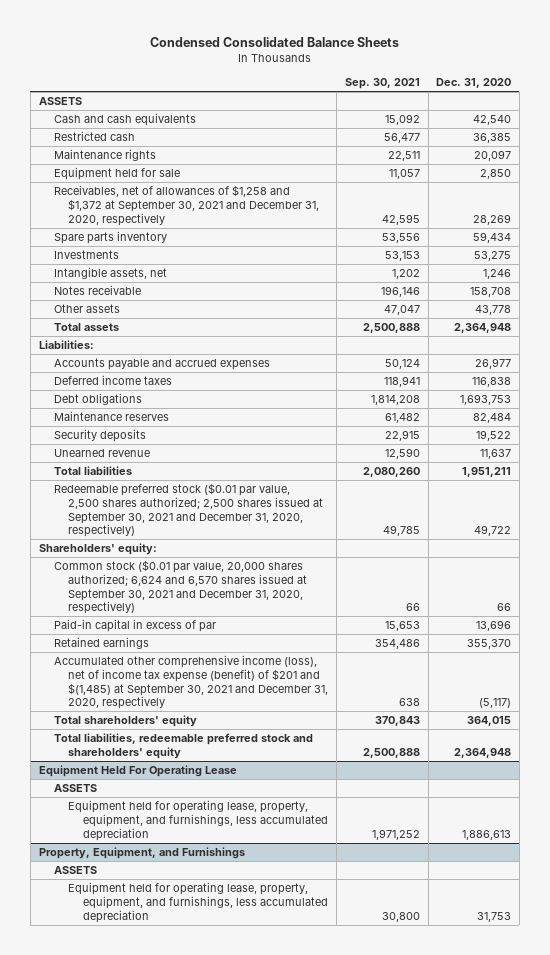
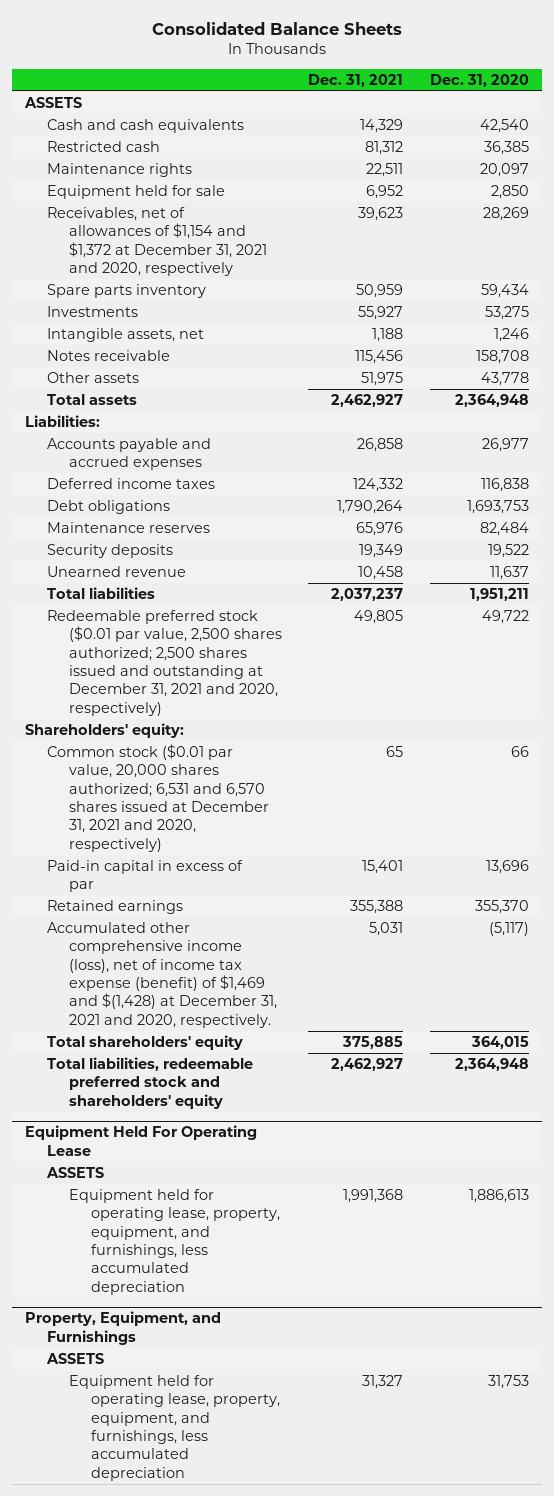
[149,37,399,48] Condensed Consolidated Balance Sheets -> [152,21,403,35] Consolidated Balance Sheets
[344,78,420,90] Sep. 30, 2021 -> none
none -> [308,73,404,87] Dec. 31, 2021
[53,185,320,226] Receivables, net of allowances of $1,258 and $1,372 at September 30, 2021 and December 31, 2020, respectively -> [47,207,267,277] Receivables, net of allowances of $1,154 and $1,372 at December 31, 2021 and 2020, respectively
[53,483,324,538] Redeemable preferred stock ($0.01 par value, 2,500 shares authorized; 2,500 shares issued at September 30, 2021 and December 31, 2020, respectively) -> [47,610,282,716] Redeemable preferred stock ($0.01 par value, 2,500 shares authorized; 2,500 shares issued and outstanding at December 31, 2021 and 2020, respectively)
[53,560,308,615] Common stock ($0.01 par value, 20,000 shares authorized; 6,624 and 6,570 shares issued at September 30, 2021 and December 31, 2020, respectively) -> [47,744,269,852] Common stock ($0.01 par value, 20,000 shares authorized; 6,531 and 6,570 shares issued at December 31, 2021 and 2020, respectively)
[53,655,329,710] Accumulated other comprehensive income (loss), net of income tax expense (benefit) of $201 and $(1,485) at September 30, 2021 and December 31, 2020, respectively -> [47,922,277,1028] Accumulated other comprehensive income (loss), net of income tax expense (benefit) of $1,469 and $(1,428) at December 31, 2021 and 2020, respectively.

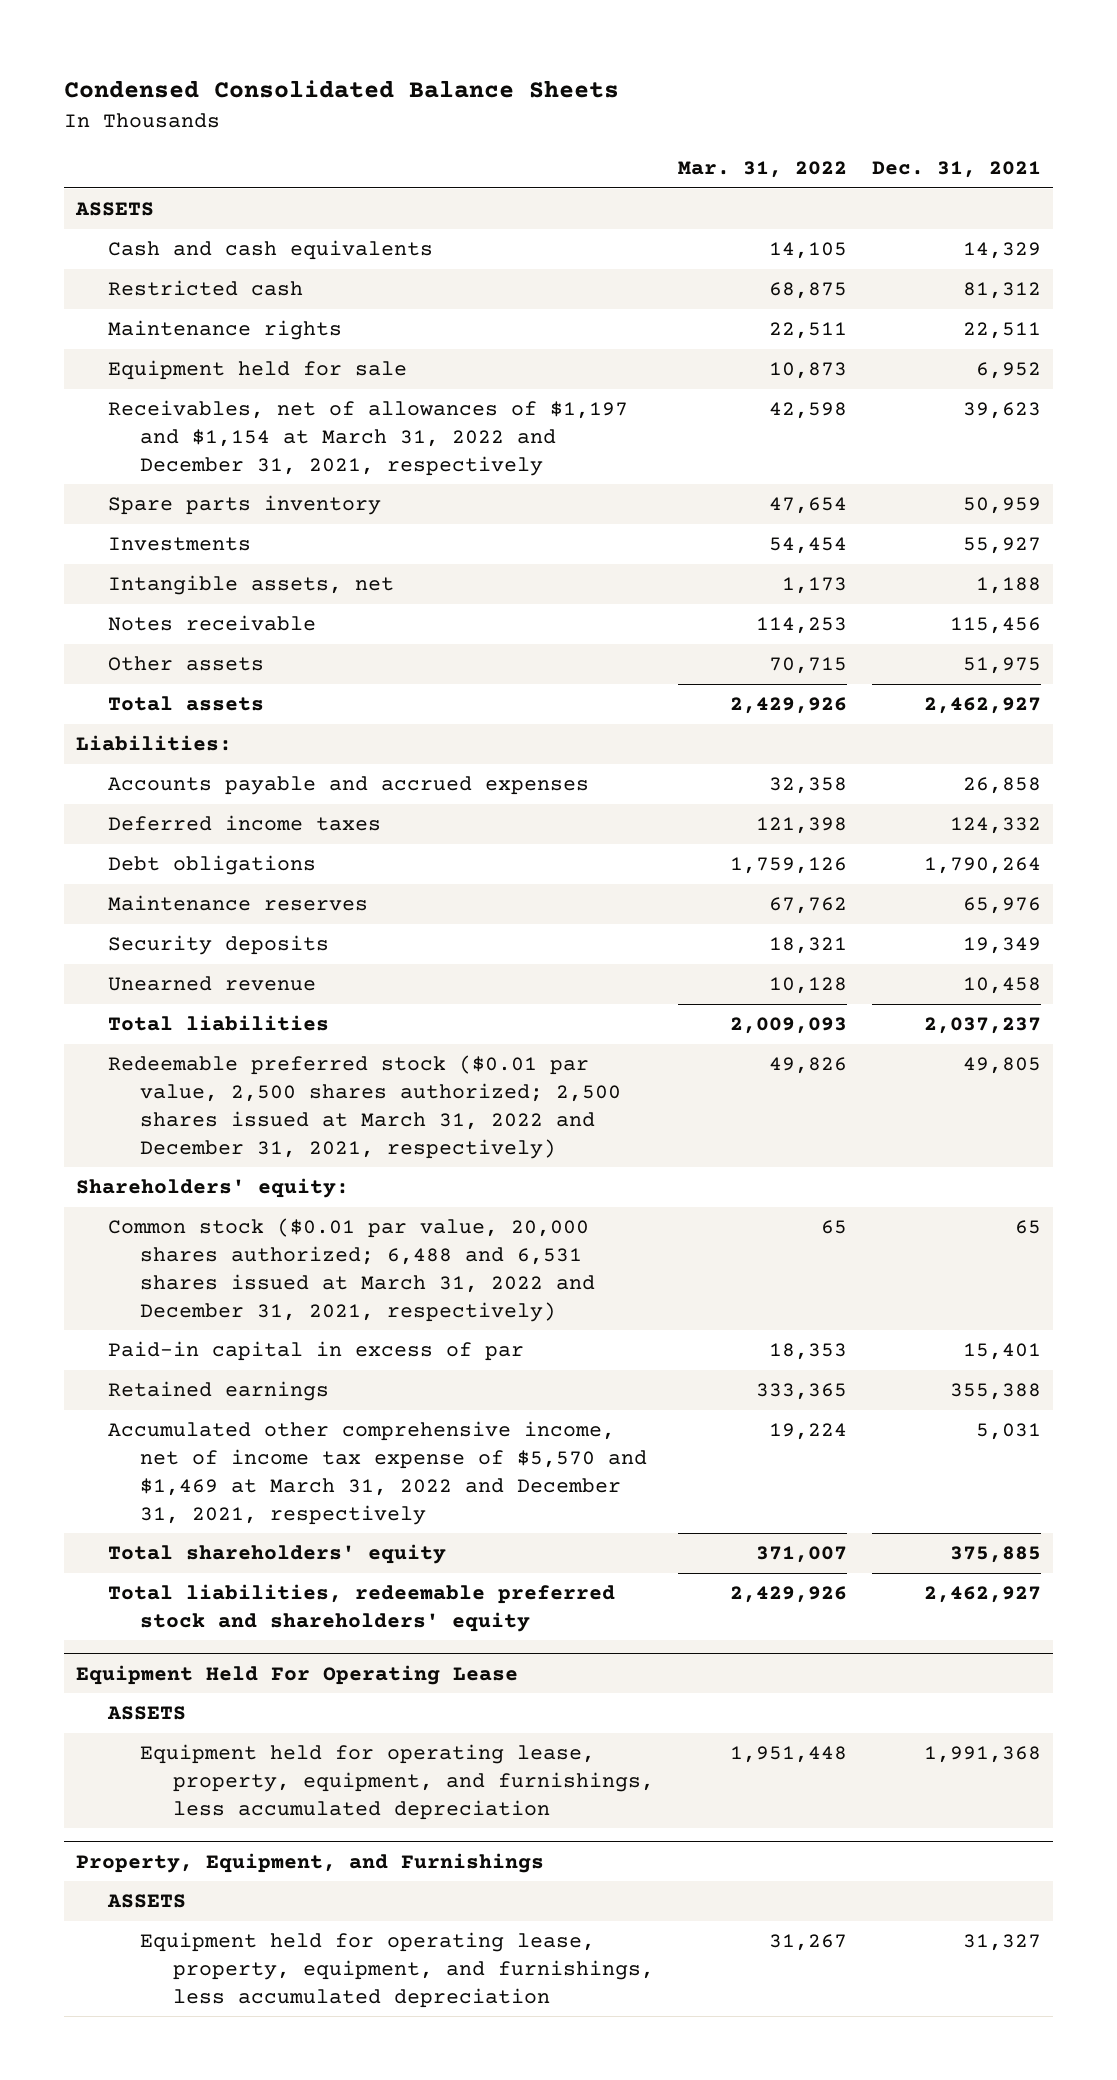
[152,21,403,35] Consolidated Balance Sheets -> [63,80,619,99] Condensed Consolidated Balance Sheets
[430,73,530,87] Dec. 31, 2020 -> none
none -> [678,161,848,179] Mar. 31, 2022
[47,207,267,277] Receivables, net of allowances of $1,154 and $1,372 at December 31, 2021 and 2020, respectively -> [108,400,629,476] Receivables, net of allowances of $1,197 and $1,154 at March 31, 2022 and December 31, 2021, respectively
[47,610,282,716] Redeemable preferred stock ($0.01 par value, 2,500 shares authorized; 2,500 shares issued and outstanding at December 31, 2021 and 2020, respectively) -> [108,1055,622,1159] Redeemable preferred stock ($0.01 par value, 2,500 shares authorized; 2,500 shares issued at March 31, 2022 and December 31, 2021, respectively)
[47,744,269,852] Common stock ($0.01 par value, 20,000 shares authorized; 6,531 and 6,570 shares issued at December 31, 2021 and 2020, respectively) -> [108,1218,596,1322] Common stock ($0.01 par value, 20,000 shares authorized; 6,488 and 6,531 shares issued at March 31, 2022 and December 31, 2021, respectively)
[47,922,277,1028] Accumulated other comprehensive income (loss), net of income tax expense (benefit) of $1,469 and $(1,428) at December 31, 2021 and 2020, respectively. -> [108,1421,648,1525] Accumulated other comprehensive income, net of income tax expense of $5,570 and $1,469 at March 31, 2022 and December 31, 2021, respectively

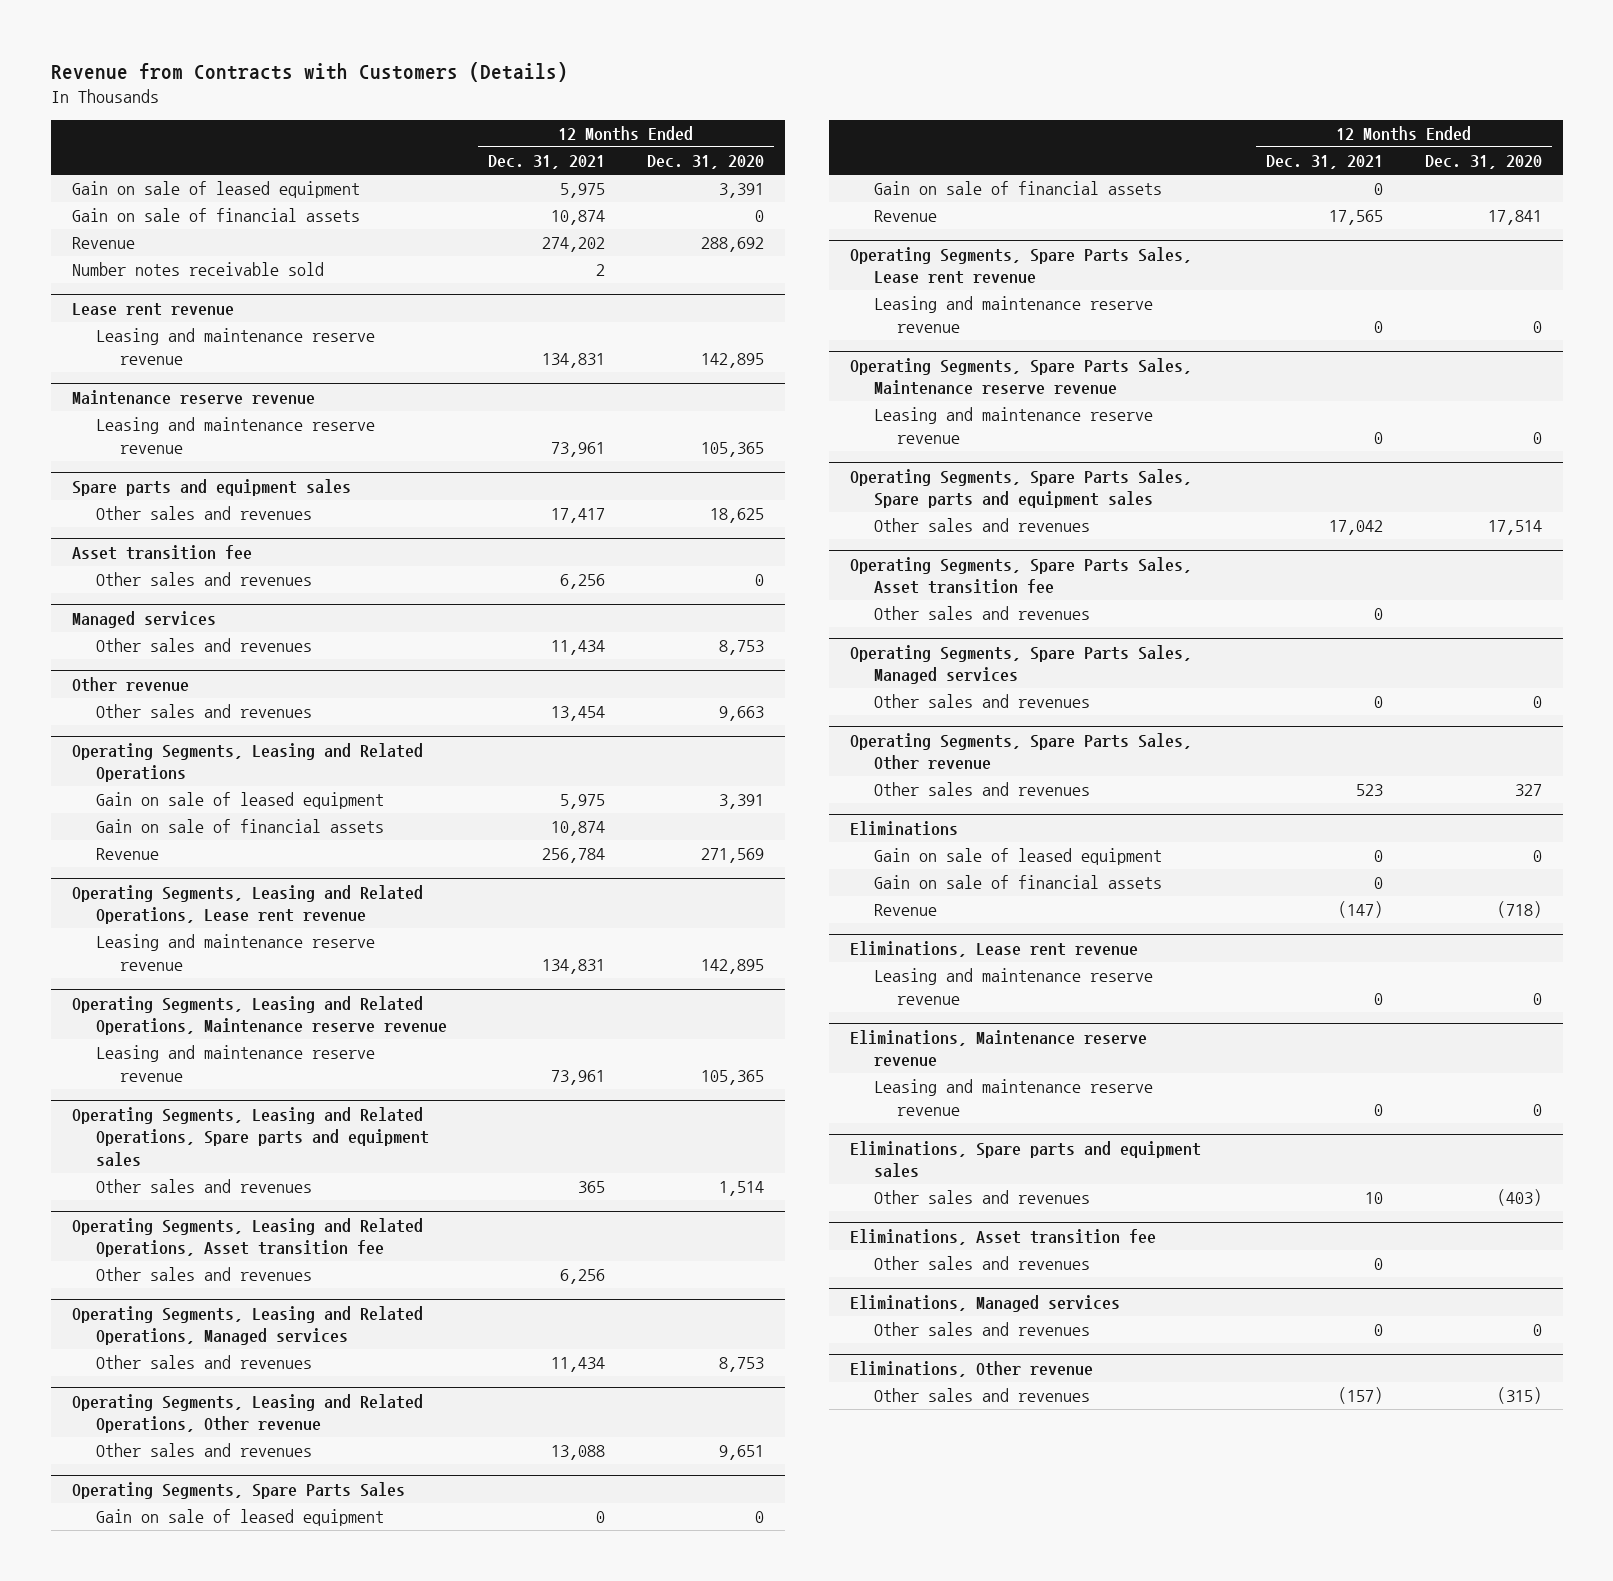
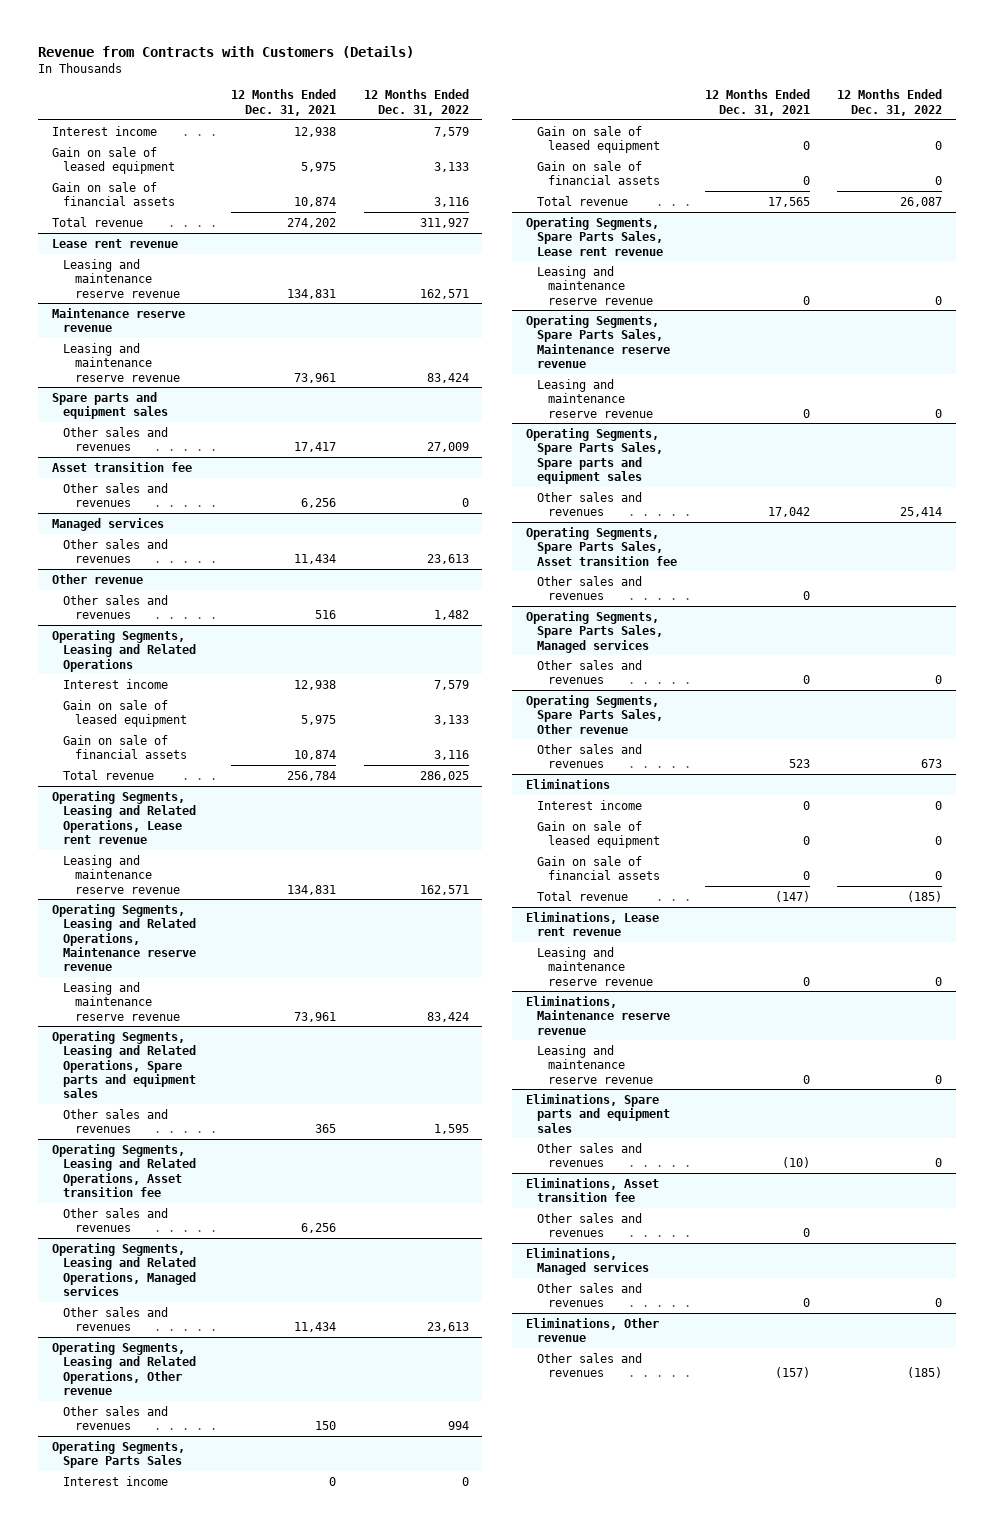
[646,155,764,170] Dec. 31, 2020 -> none
none -> [363,89,469,116] 12 Months Ended Dec. 31, 2022
none -> [52,125,158,136] Interest income
[71,262,324,277] Number notes receivable sold -> none
[71,237,135,250] Revenue -> [52,216,144,227] Total revenue
[551,706,606,722] 13,454 -> [315,610,337,620] 516
none -> [63,678,169,689] Interest income
[95,848,159,861] Revenue -> [63,769,155,780] Total revenue
[551,1445,606,1461] 13,088 -> [315,1421,337,1431] 150
none -> [63,1475,169,1486] Interest income
[873,210,937,223] Revenue -> [537,195,629,206] Total revenue
none -> [537,799,643,810] Interest income
[873,904,937,917] Revenue -> [537,890,629,901] Total revenue
[1365,1192,1384,1205] 10 -> [781,1157,810,1169] (10)

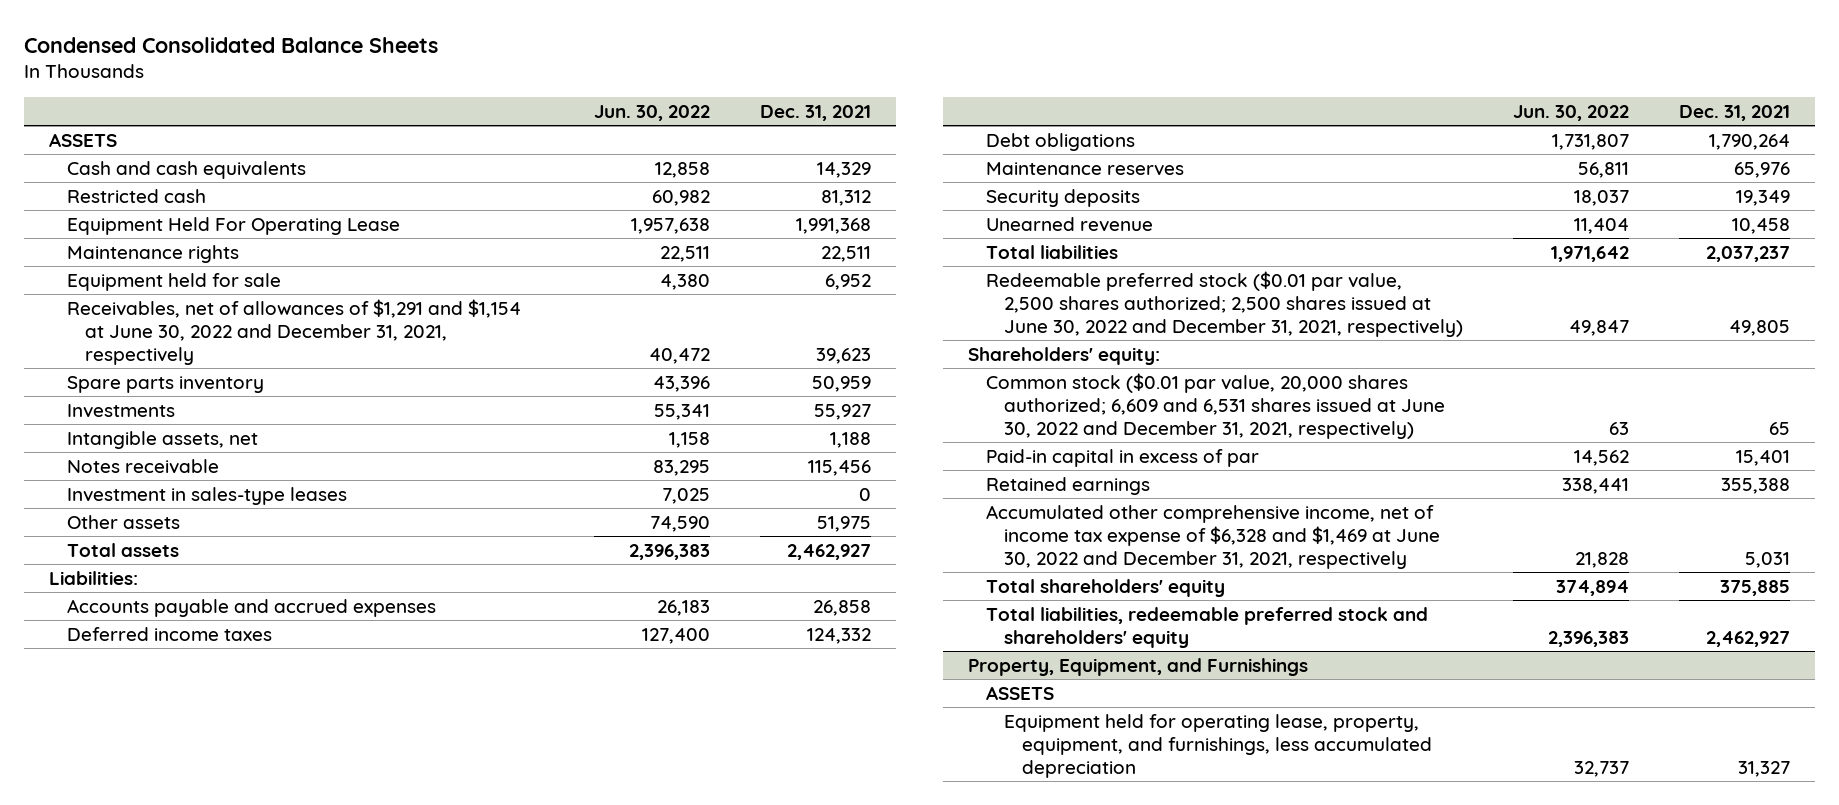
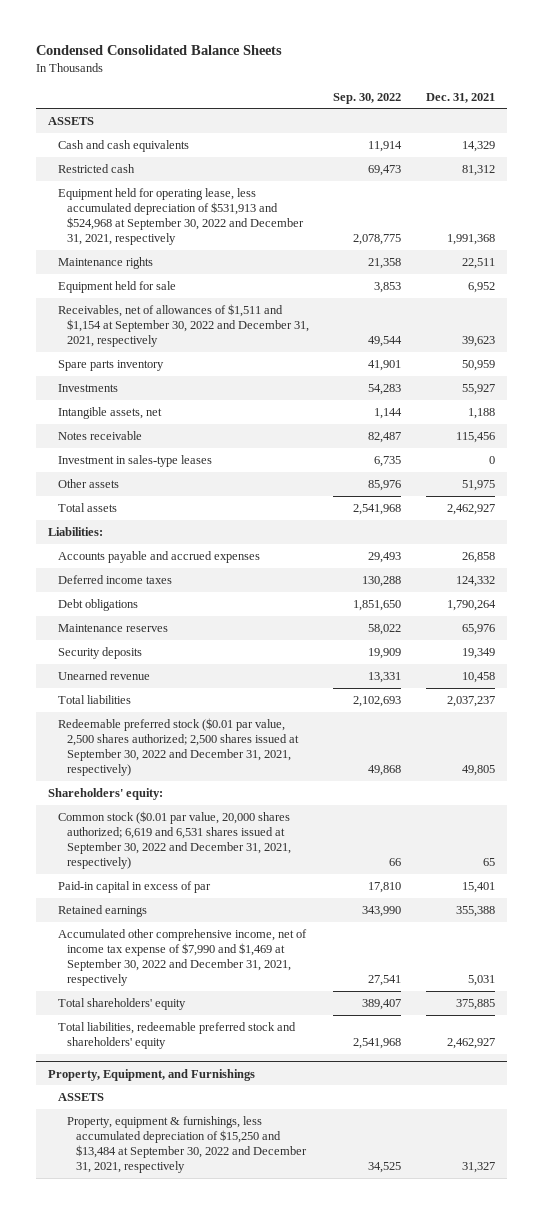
[593,104,710,121] Jun. 30, 2022 -> none
none -> [333,92,402,104] Sep. 30, 2022
[66,216,400,235] Equipment Held For Operating Lease -> [57,187,305,246] Equipment held for operating lease, less accumulated depreciation of $531,913 and $524,968 at September 30, 2022 and December 31, 2021, respectively
[66,298,521,365] Receivables, net of allowances of $1,291 and $1,154 at June 30, 2022 and December 31, 2021, respectively -> [57,303,310,348] Receivables, net of allowances of $1,511 and $1,154 at September 30, 2022 and December 31, 2021, respectively
[986,270,1464,337] Redeemable preferred stock ($0.01 par value, 2,500 shares authorized; 2,500 shares issued at June 30, 2022 and December 31, 2021, respectively) -> [57,717,300,777] Redeemable preferred stock ($0.01 par value, 2,500 shares authorized; 2,500 shares issued at September 30, 2022 and December 31, 2021, respectively)
[986,372,1446,439] Common stock ($0.01 par value, 20,000 shares authorized; 6,609 and 6,531 shares issued at June 30, 2022 and December 31, 2021, respectively) -> [57,810,292,870] Common stock ($0.01 par value, 20,000 shares authorized; 6,619 and 6,531 shares issued at September 30, 2022 and December 31, 2021, respectively)
[986,504,1441,569] Accumulated other comprehensive income, net of income tax expense of $6,328 and $1,469 at June 30, 2022 and December 31, 2021, respectively -> [57,928,307,987] Accumulated other comprehensive income, net of income tax expense of $7,990 and $1,469 at September 30, 2022 and December 31, 2021, respectively
[1004,713,1433,778] Equipment held for operating lease, property, equipment, and furnishings, less accumulated depreciation -> [67,1115,308,1174] Property, equipment & furnishings, less accumulated depreciation of $15,250 and $13,484 at September 30, 2022 and December 31, 2021, respectively

